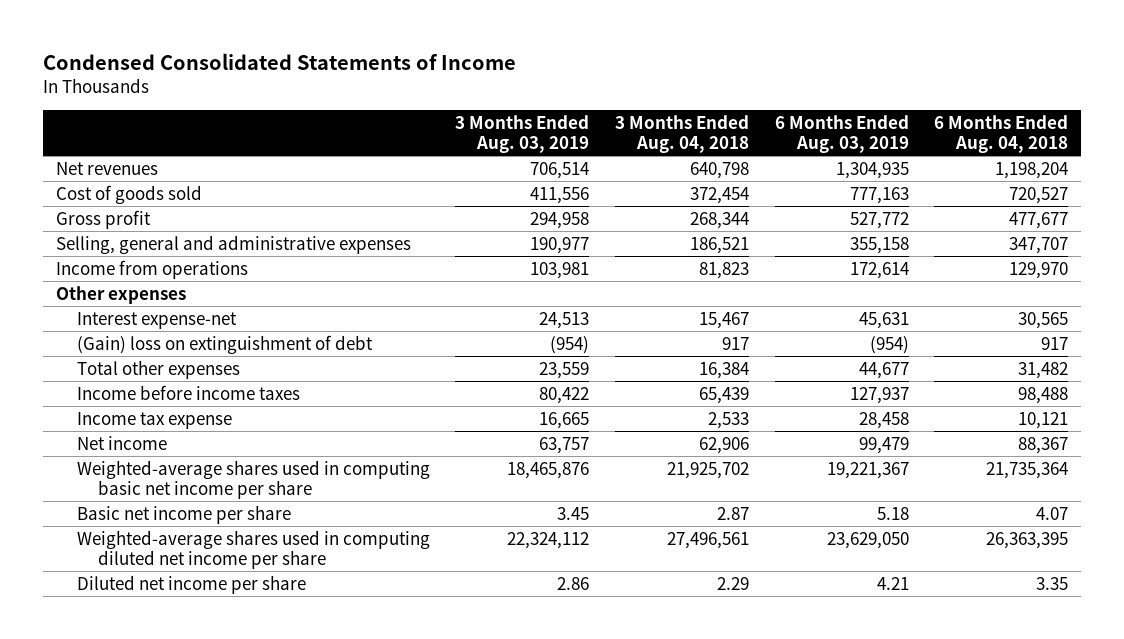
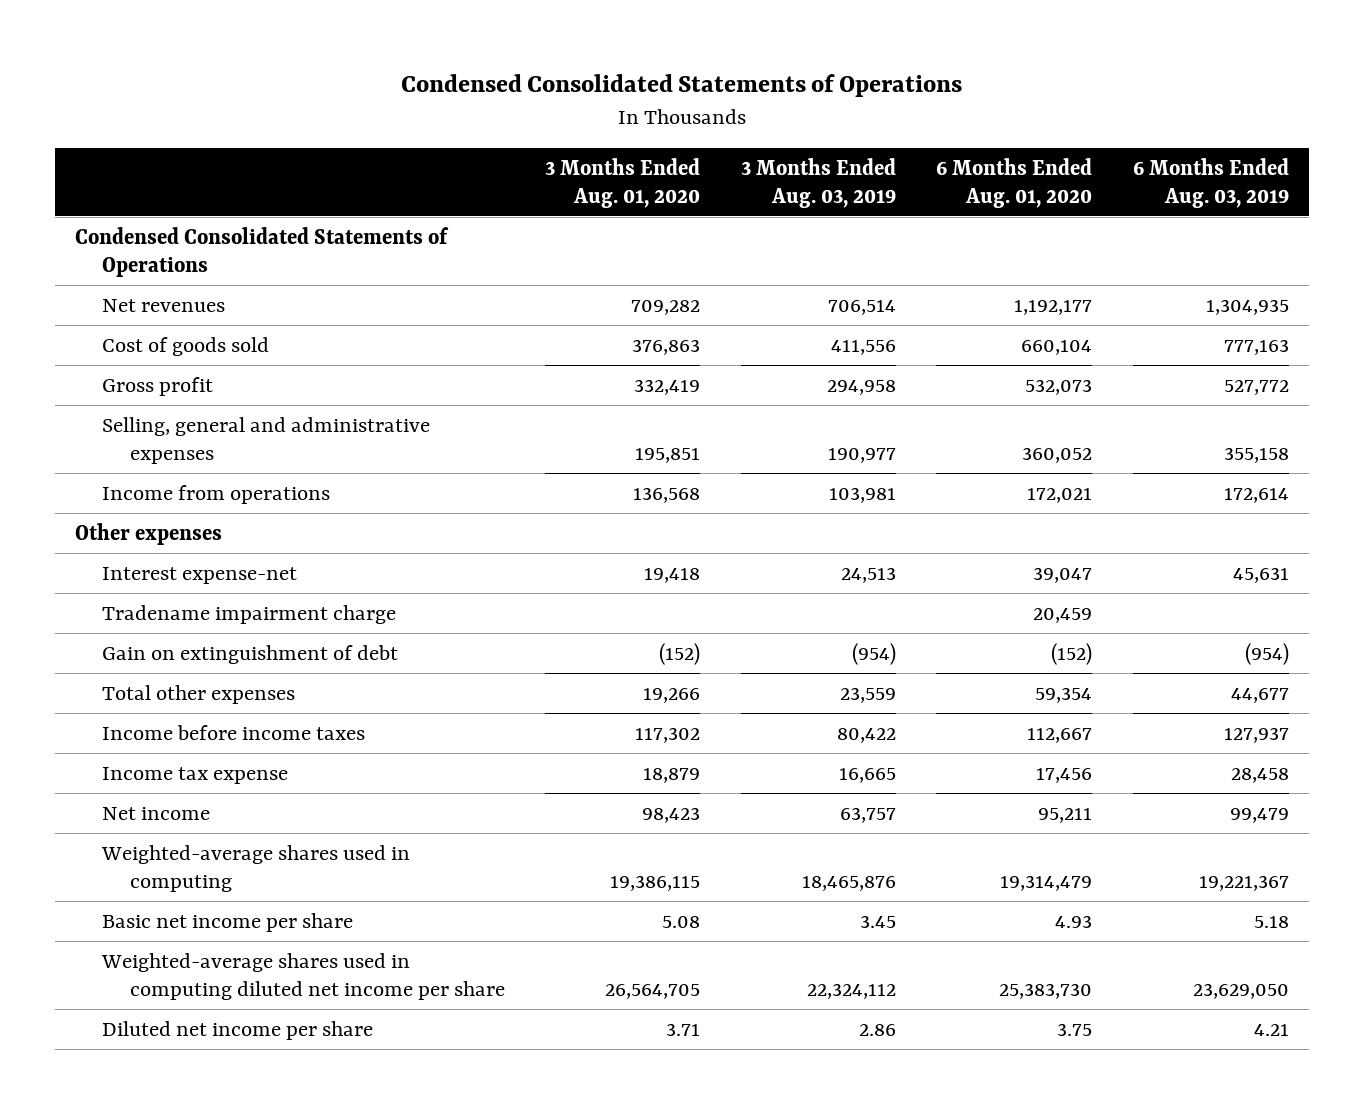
[42,52,516,70] Condensed Consolidated Statements of Income -> [400,73,962,97] Condensed Consolidated Statements of Operations
[614,114,749,153] 3 Months Ended Aug. 04, 2018 -> none
[934,114,1069,153] 6 Months Ended Aug. 04, 2018 -> none
none -> [545,157,701,208] 3 Months Ended Aug. 01, 2020
none -> [936,157,1093,208] 6 Months Ended Aug. 01, 2020
none -> [74,226,449,277] Condensed Consolidated Statements of Operations
none -> [102,604,397,624] Tradename impairment charge
[76,334,373,354] (Gain) loss on extinguishment of debt -> [102,644,399,664] Gain on extinguishment of debt
[76,459,430,499] Weighted-average shares used in computing basic net income per share -> [101,844,411,892] Weighted-average shares used in computing

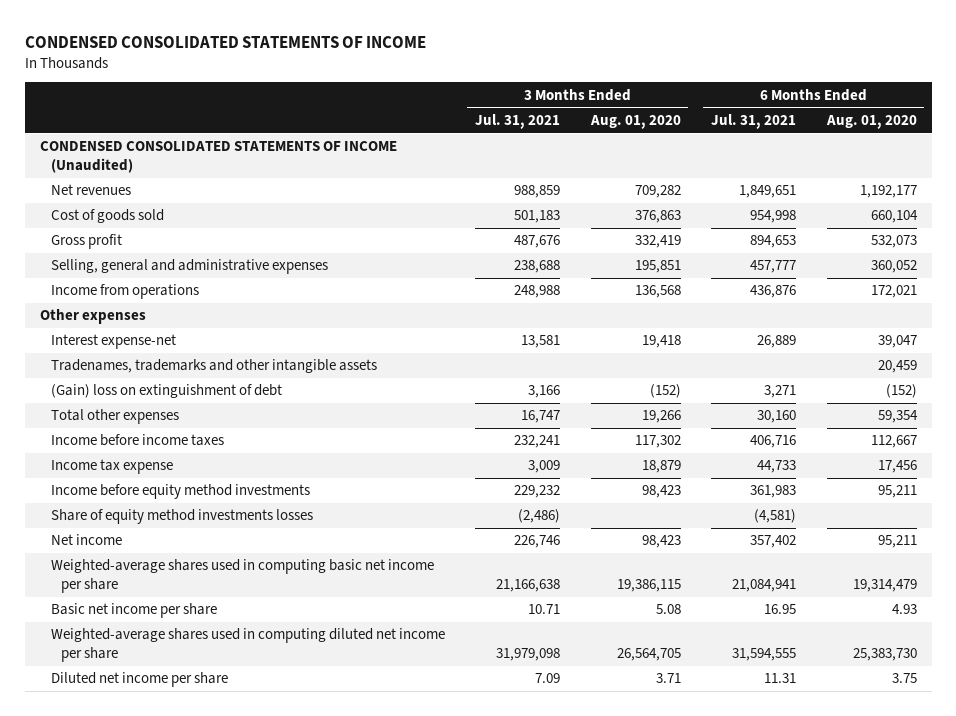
[400,73,962,97] Condensed Consolidated Statements of Operations -> [24,35,426,48] CONDENSED CONSOLIDATED STATEMENTS OF INCOME
[740,157,896,208] 3 Months Ended Aug. 03, 2019 -> none
[1132,157,1289,208] 6 Months Ended Aug. 03, 2019 -> none
none -> [475,114,561,130] Jul. 31, 2021
none -> [711,114,797,130] Jul. 31, 2021
[74,226,449,277] Condensed Consolidated Statements of Operations -> [39,141,397,174] CONDENSED CONSOLIDATED STATEMENTS OF INCOME (Unaudited)
[102,604,397,624] Tradename impairment charge -> [50,359,377,374] Tradenames, trademarks and other intangible assets
[102,644,399,664] Gain on extinguishment of debt -> [50,384,282,399] (Gain) loss on extinguishment of debt
none -> [50,484,310,500] Income before equity method investments
none -> [50,509,313,525] Share of equity method investments losses
[101,844,411,892] Weighted-average shares used in computing -> [50,559,434,594] Weighted-average shares used in computing basic net income per share

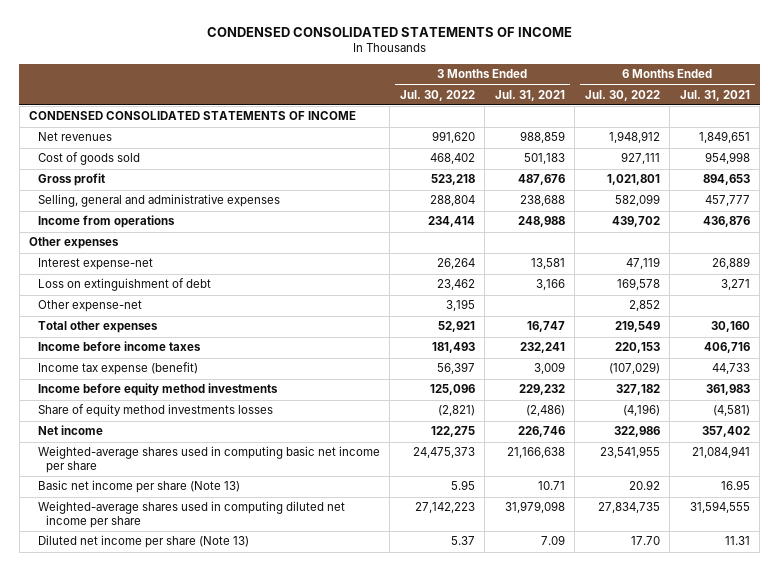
[589,115,681,130] Aug. 01, 2020 -> none
[825,115,917,130] Aug. 01, 2020 -> none
none -> [399,89,475,101] Jul. 30, 2022
none -> [584,89,660,101] Jul. 30, 2022
[39,141,397,174] CONDENSED CONSOLIDATED STATEMENTS OF INCOME (Unaudited) -> [29,111,357,121] CONDENSED CONSOLIDATED STATEMENTS OF INCOME
[50,359,377,374] Tradenames, trademarks and other intangible assets -> none
[50,384,282,399] (Gain) loss on extinguishment of debt -> [37,278,211,292] Loss on extinguishment of debt
none -> [37,300,142,313] Other expense-net
[50,459,173,475] Income tax expense -> [37,362,198,376] Income tax expense (benefit)
[50,603,217,619] Basic net income per share -> [37,480,240,494] Basic net income per share (Note 13)
[50,672,228,688] Diluted net income per share -> [37,535,249,549] Diluted net income per share (Note 13)

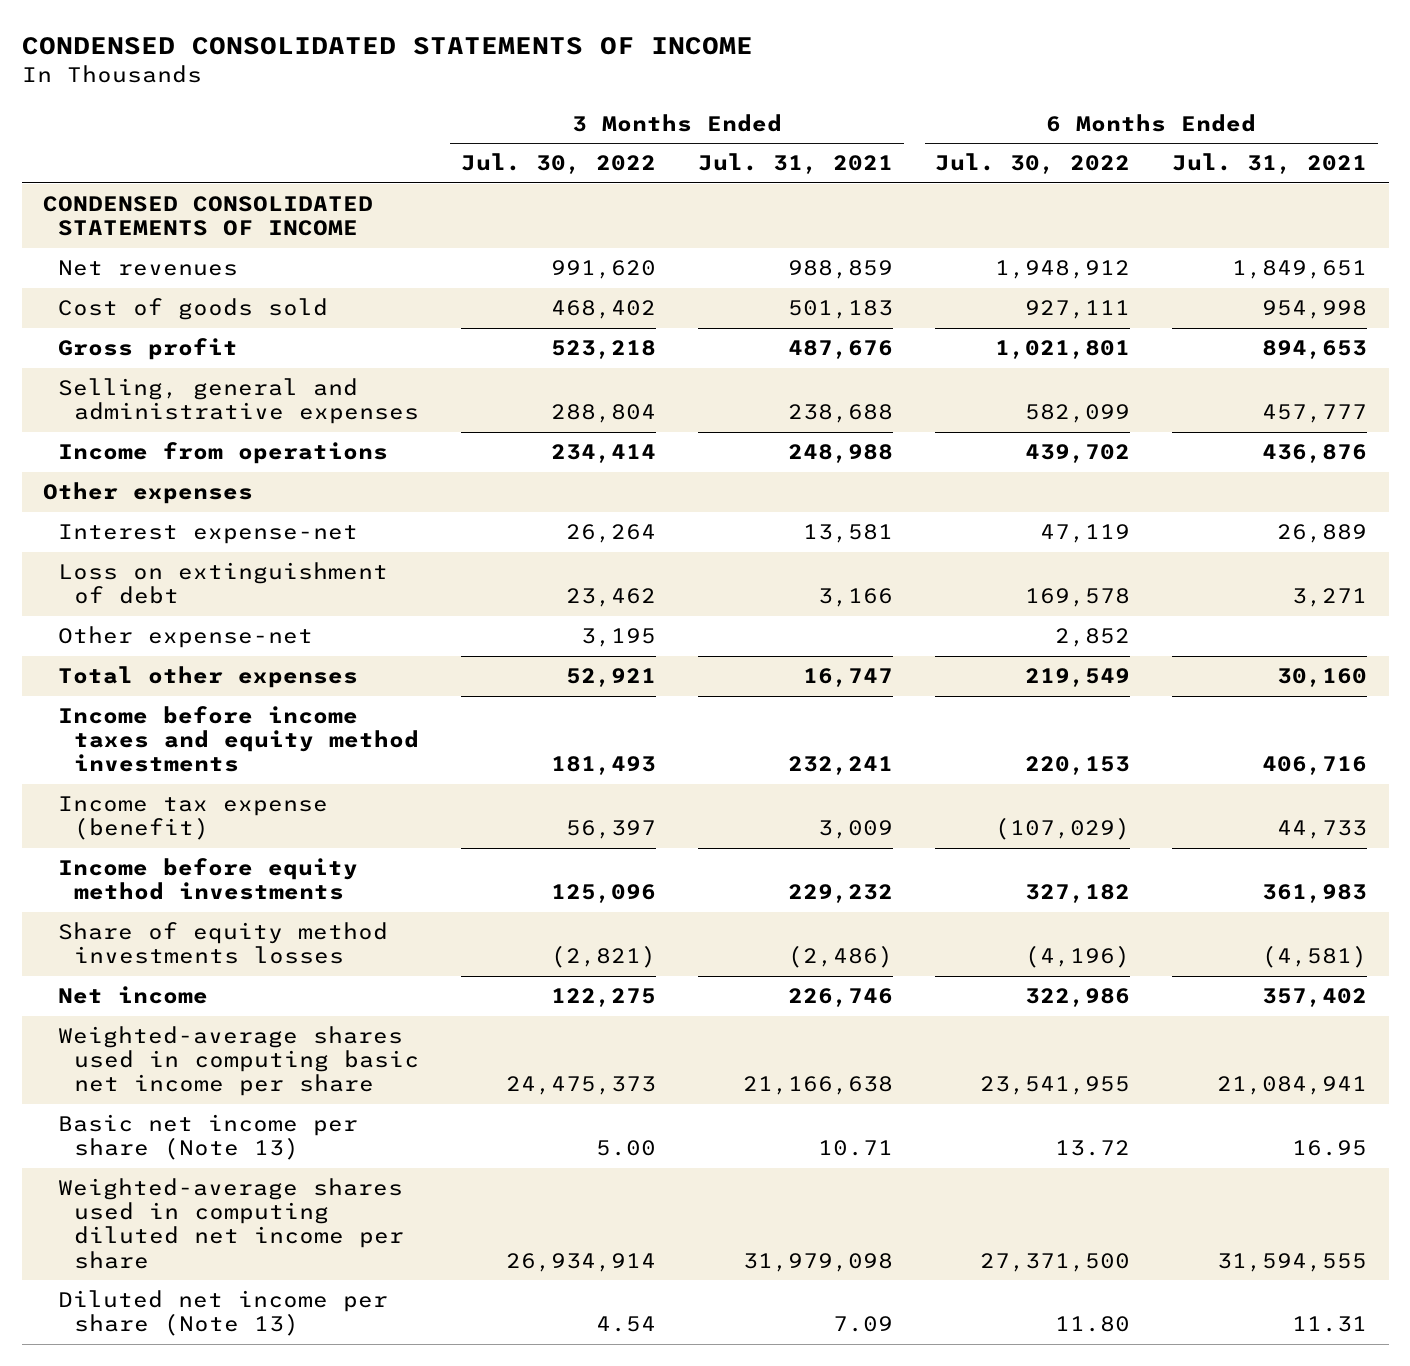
[37,341,201,352] Income before income taxes -> [58,706,419,773] Income before income taxes and equity method investments
[450,480,475,491] 5.95 -> [595,1140,656,1157] 5.00
[628,480,660,491] 20.92 -> [1055,1140,1131,1157] 13.72
[414,502,475,514] 27,142,223 -> [505,1252,656,1272] 26,934,914
[597,502,660,514] 27,834,735 -> [980,1252,1131,1272] 27,371,500
[450,536,475,546] 5.37 -> [595,1316,656,1333] 4.54
[630,536,660,546] 17.70 -> [1055,1316,1131,1333] 11.80

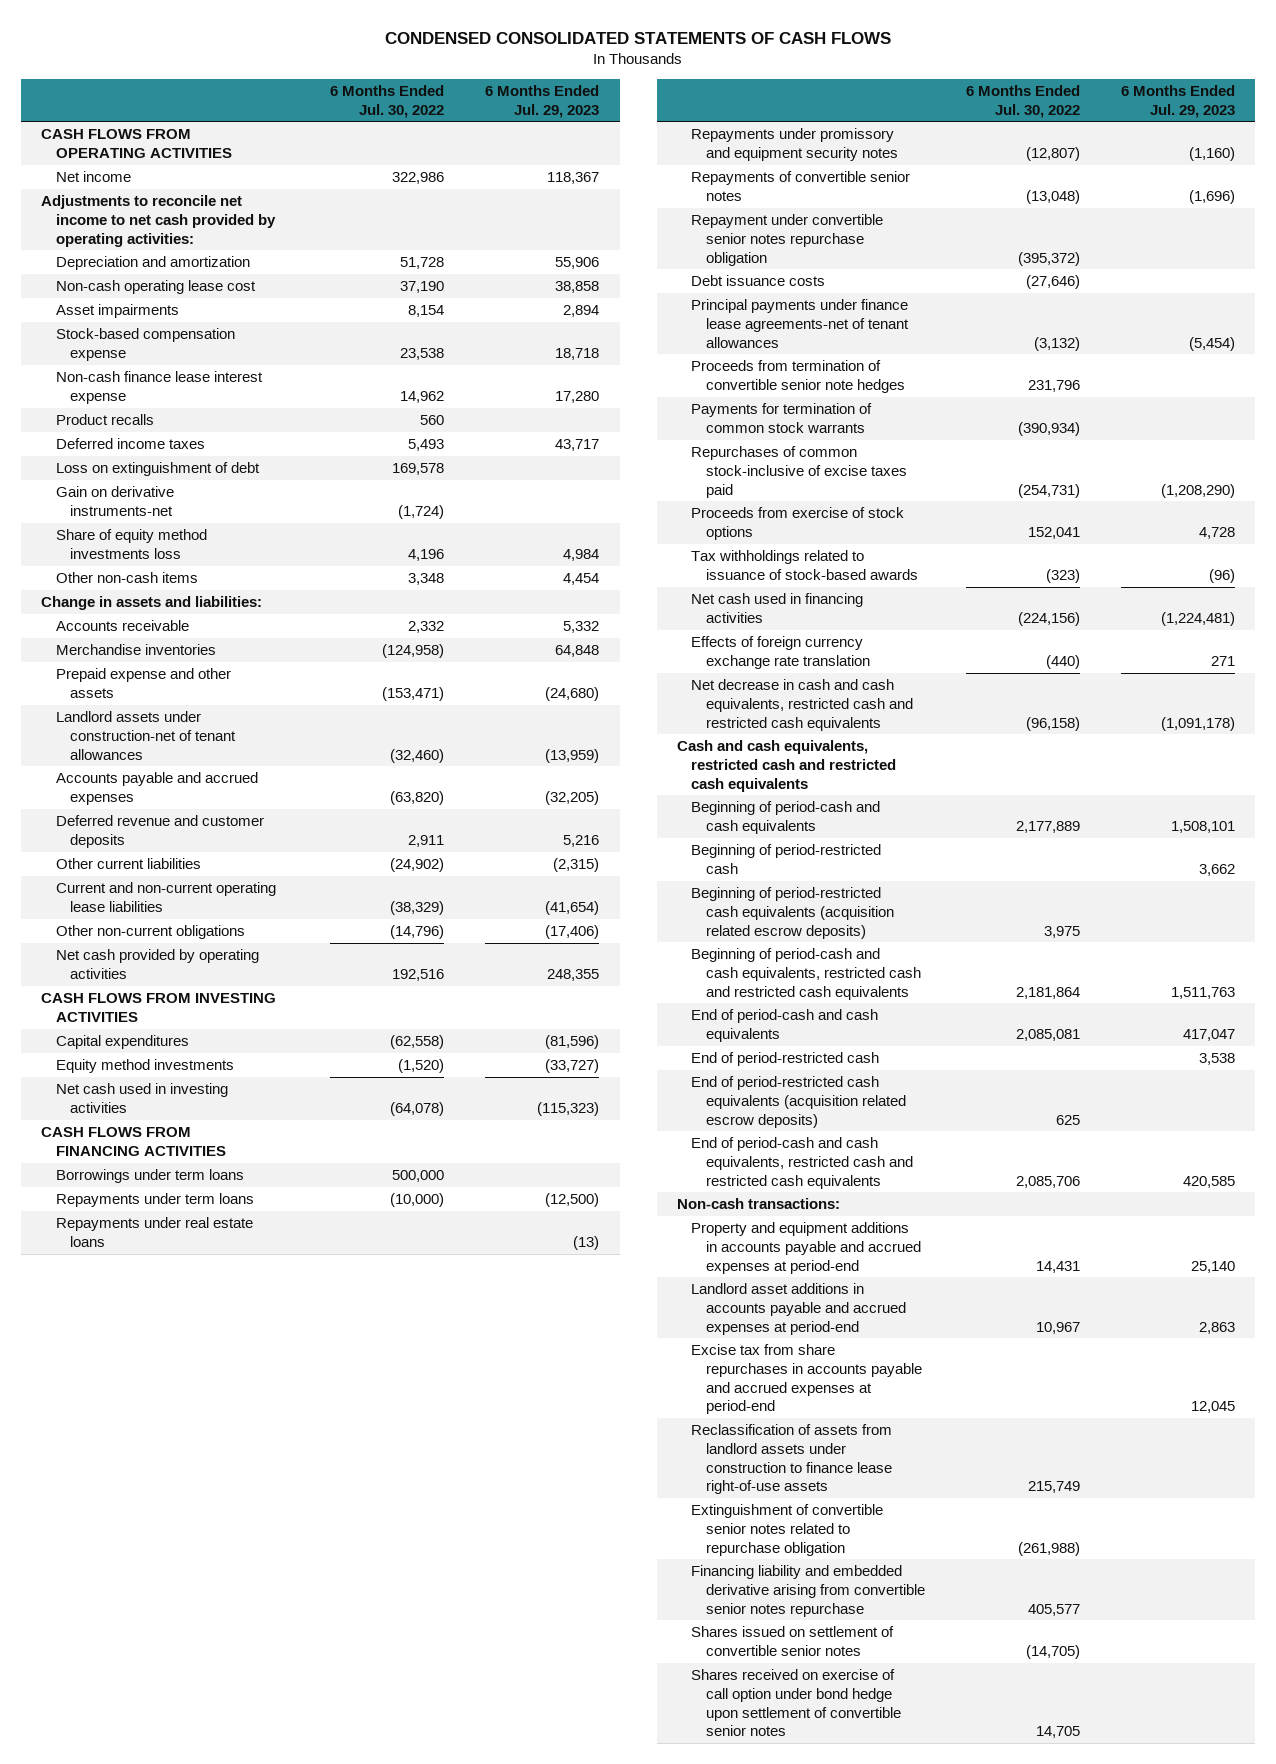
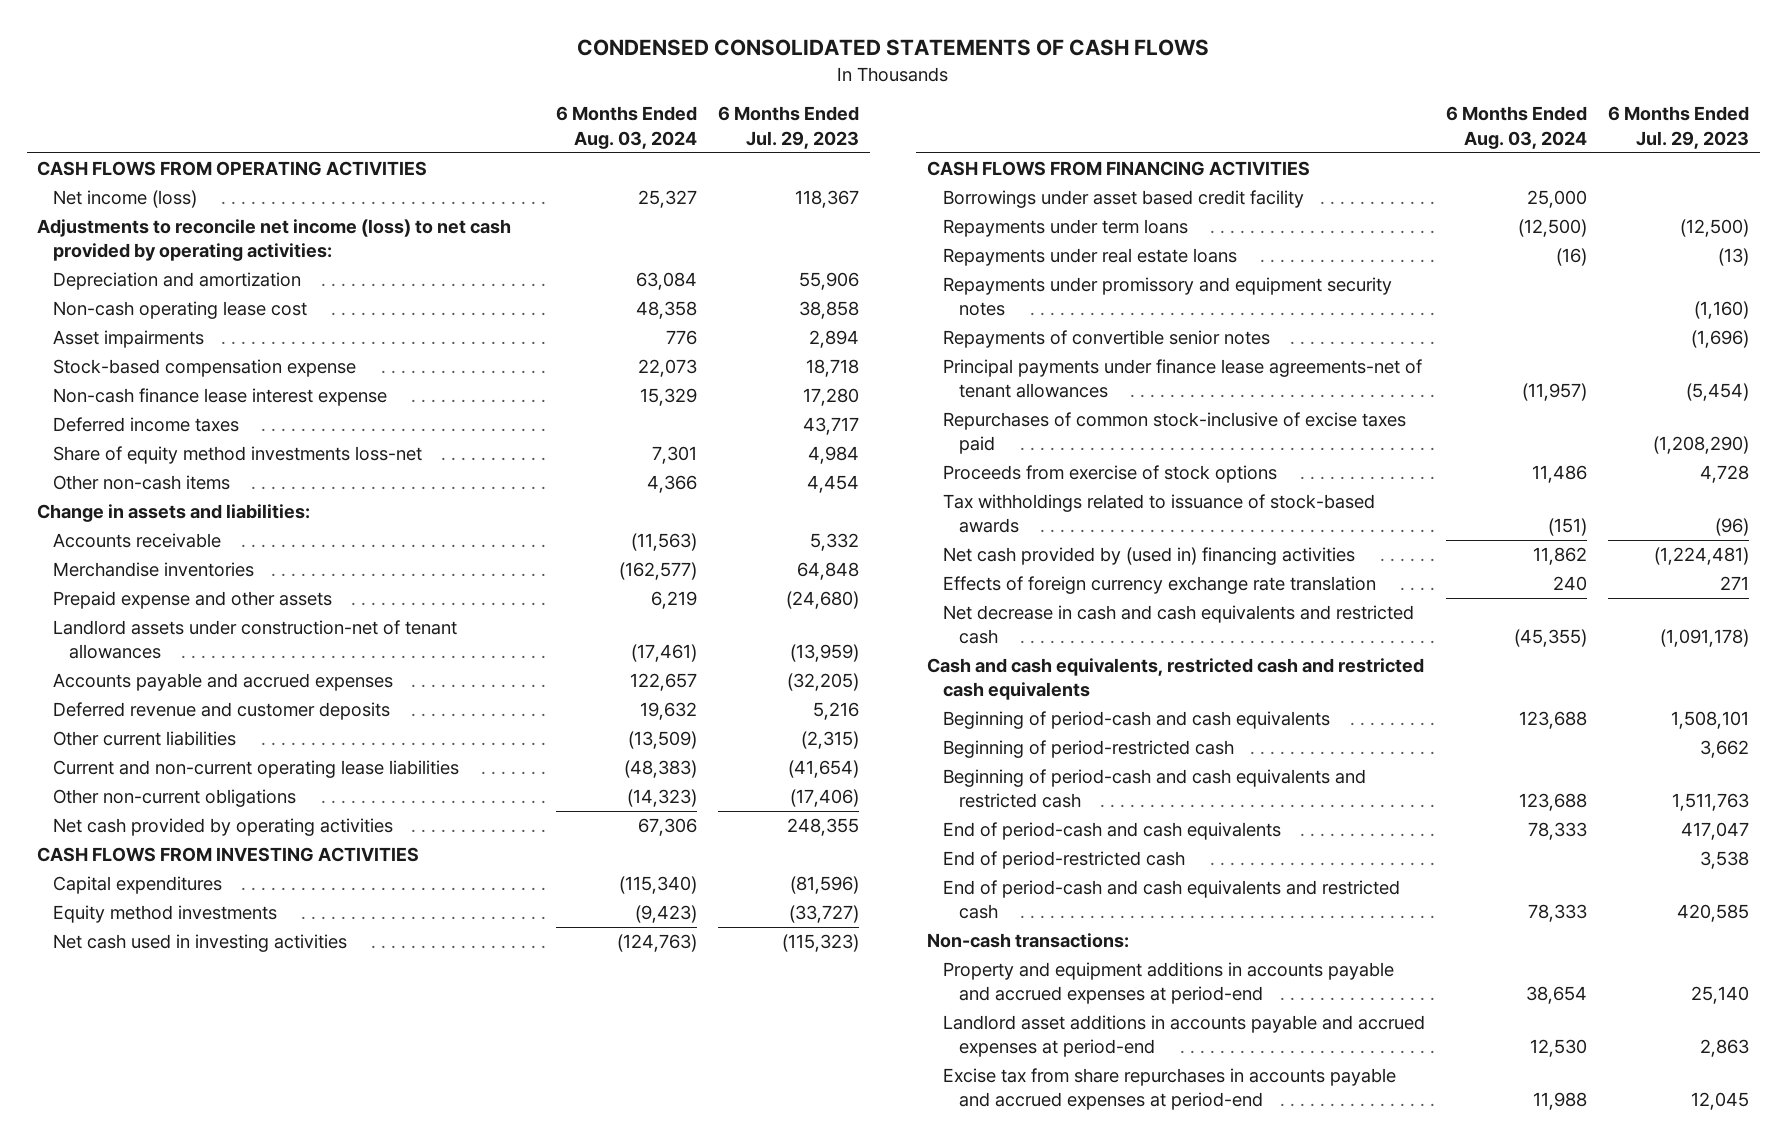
[330,84,445,118] 6 Months Ended Jul. 30, 2022 -> none
none -> [556,106,698,149] 6 Months Ended Aug. 03, 2024
[55,171,131,183] Net income -> [53,190,198,209] Net income (loss)
[41,195,276,247] Adjustments to reconcile net income to net cash provided by operating activities: -> [37,219,512,262] Adjustments to reconcile net income (loss) to net cash provided by operating activities:
[55,414,154,426] Product recalls -> none
[55,462,260,477] Loss on extinguishment of debt -> none
[55,486,174,516] Gain on derivative instruments-net -> none
[55,529,207,559] Share of equity method investments loss -> [53,446,423,465] Share of equity method investments loss-net
[55,1169,244,1184] Borrowings under term loans -> none
none -> [942,190,1304,209] Borrowings under asset based credit facility
[691,214,884,266] Repayment under convertible senior notes repurchase obligation -> none
[691,275,826,287] Debt issuance costs -> none
[691,360,905,393] Proceeds from termination of convertible senior note hedges -> none
[691,403,873,433] Payments for termination of common stock warrants -> none
[691,593,864,623] Net cash used in financing activities -> [942,547,1355,566] Net cash provided by (used in) financing activities
[691,679,913,731] Net decrease in cash and cash equivalents, restricted cash and restricted cash equivalents -> [942,605,1414,645] Net decrease in cash and cash equivalents and restricted cash
[691,887,894,939] Beginning of period-restricted cash equivalents (acquisition related escrow deposits) -> none
[691,948,921,1000] Beginning of period-cash and cash equivalents, restricted cash and restricted cash equivalents -> [942,769,1366,809] Beginning of period-cash and cash equivalents and restricted cash
[691,1076,906,1128] End of period-restricted cash equivalents (acquisition related escrow deposits) -> none
[691,1137,913,1189] End of period-cash and cash equivalents, restricted cash and restricted cash equivalents -> [942,880,1400,920] End of period-cash and cash equivalents and restricted cash
[691,1424,893,1495] Reclassification of assets from landlord assets under construction to finance lease right-of-use assets -> none
[691,1504,884,1556] Extinguishment of convertible senior notes related to repurchase obligation -> none
[691,1565,925,1617] Financing liability and embedded derivative arising from convertible senior notes repurchase -> none
[691,1626,895,1656] Shares issued on settlement of convertible senior notes -> none
[691,1669,901,1737] Shares received on exercise of call option under bond hedge upon settlement of convertible senior notes -> none

